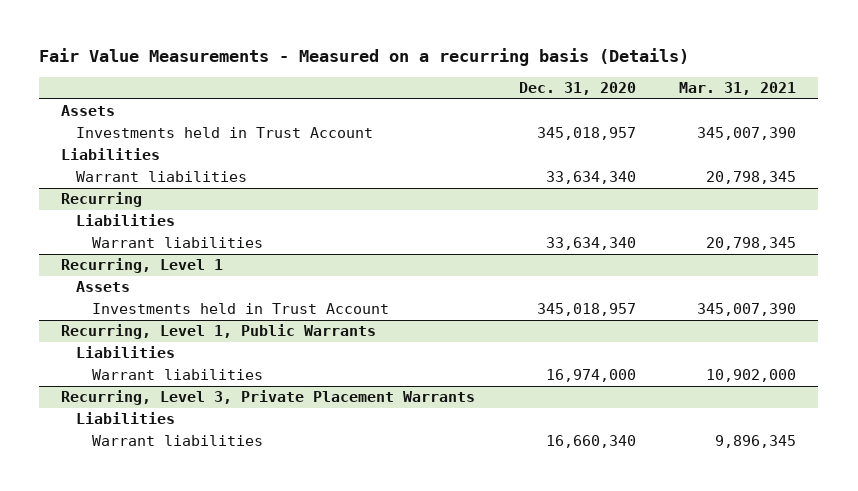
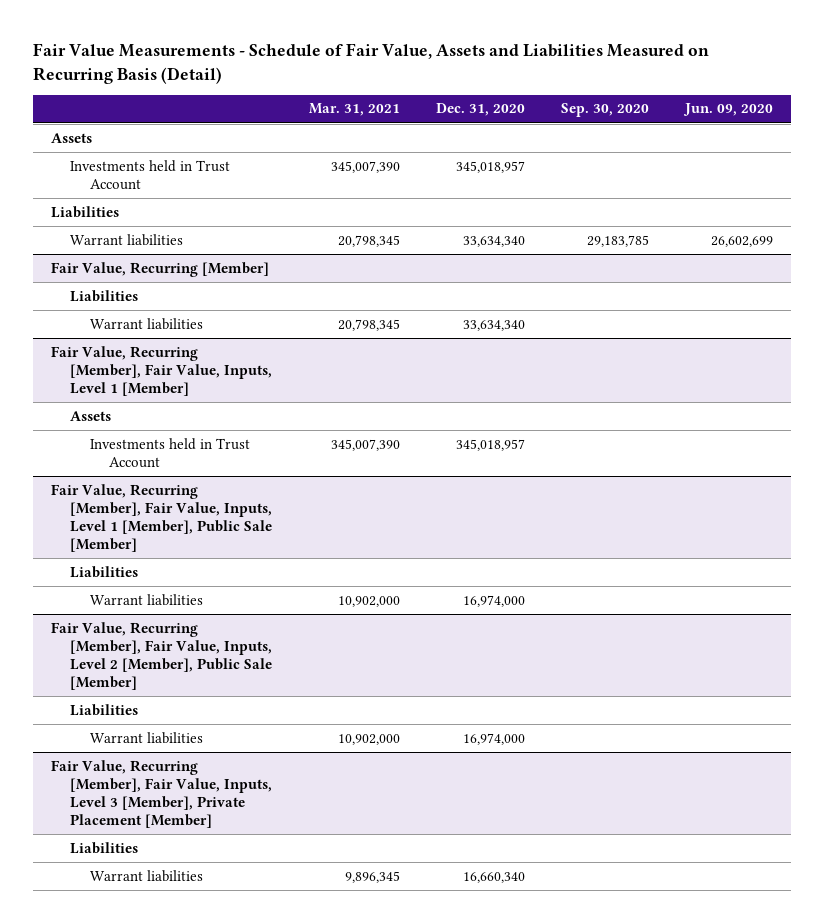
[39,48,690,67] Fair Value Measurements - Measured on a recurring basis (Details) -> [32,43,709,84] Fair Value Measurements - Schedule of Fair Value, Assets and Liabilities Measured on Recurring Basis (Detail)
none -> [561,103,650,118] Sep. 30, 2020
none -> [683,103,774,117] Jun. 09, 2020
[61,192,143,208] Recurring -> [51,261,270,277] Fair Value, Recurring [Member]
[61,258,224,274] Recurring, Level 1 -> none
none -> [51,345,273,397] Fair Value, Recurring [Member], Fair Value, Inputs, Level 1 [Member]
[61,324,377,340] Recurring, Level 1, Public Warrants -> none
none -> [51,483,273,553] Fair Value, Recurring [Member], Fair Value, Inputs, Level 1 [Member], Public Sale [Member]
[61,390,476,406] Recurring, Level 3, Private Placement Warrants -> none
none -> [51,621,273,691] Fair Value, Recurring [Member], Fair Value, Inputs, Level 2 [Member], Public Sale [Member]
none -> [89,731,203,744] Warrant liabilities
none -> [51,759,273,829] Fair Value, Recurring [Member], Fair Value, Inputs, Level 3 [Member], Private Placement [Member]
none -> [70,841,139,854] Liabilities

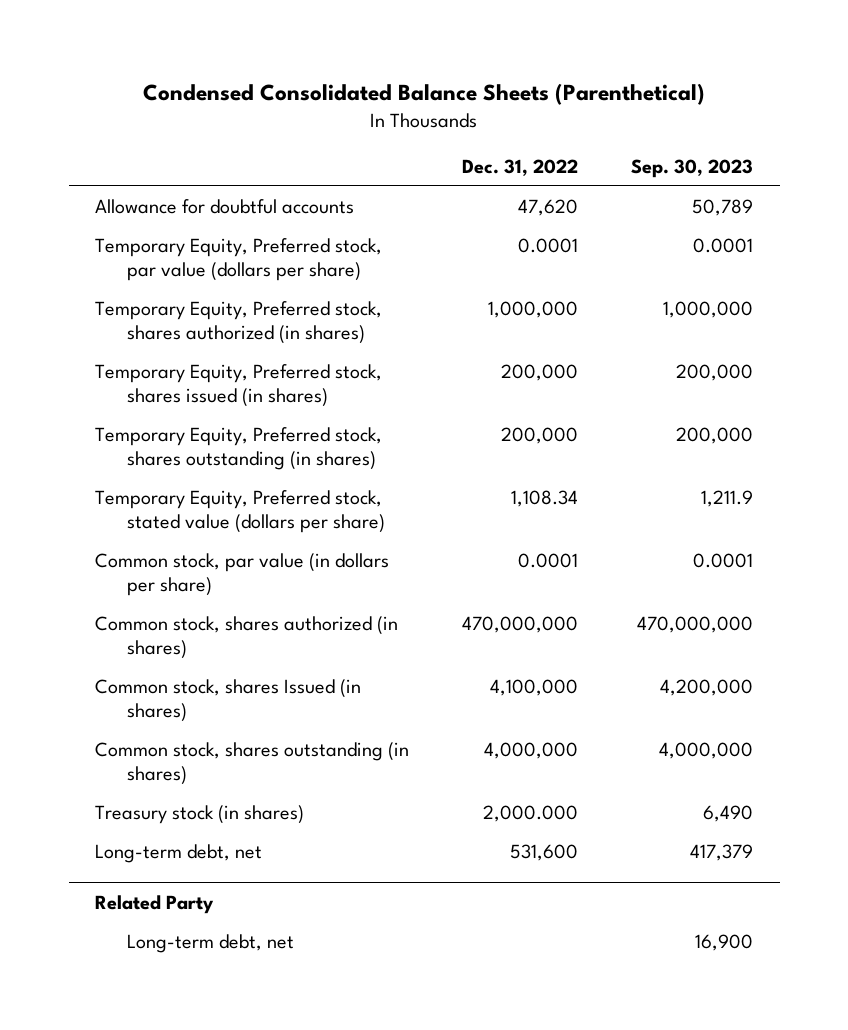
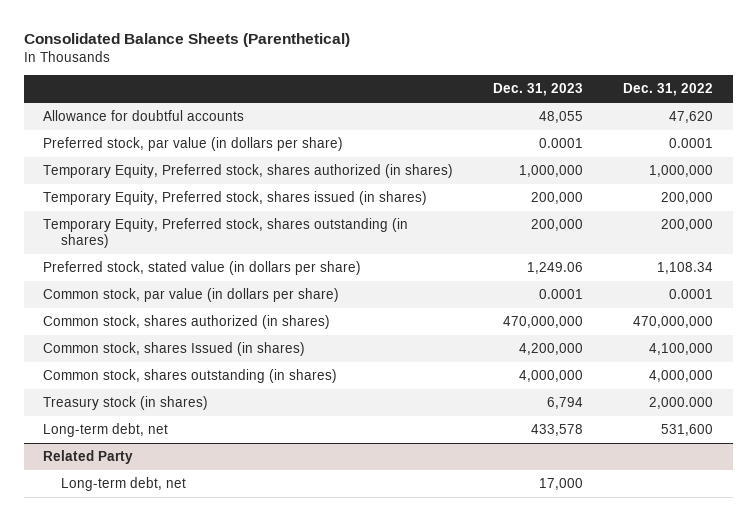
[143,82,706,105] Condensed Consolidated Balance Sheets (Parenthetical) -> [23,33,350,48] Consolidated Balance Sheets (Parenthetical)
[631,158,754,178] Sep. 30, 2023 -> none
none -> [493,83,584,97] Dec. 31, 2023
[95,238,383,281] Temporary Equity, Preferred stock, par value (dollars per share) -> [43,137,344,152] Preferred stock, par value (in dollars per share)
[95,490,385,533] Temporary Equity, Preferred stock, stated value (dollars per share) -> [43,261,362,276] Preferred stock, stated value (in dollars per share)

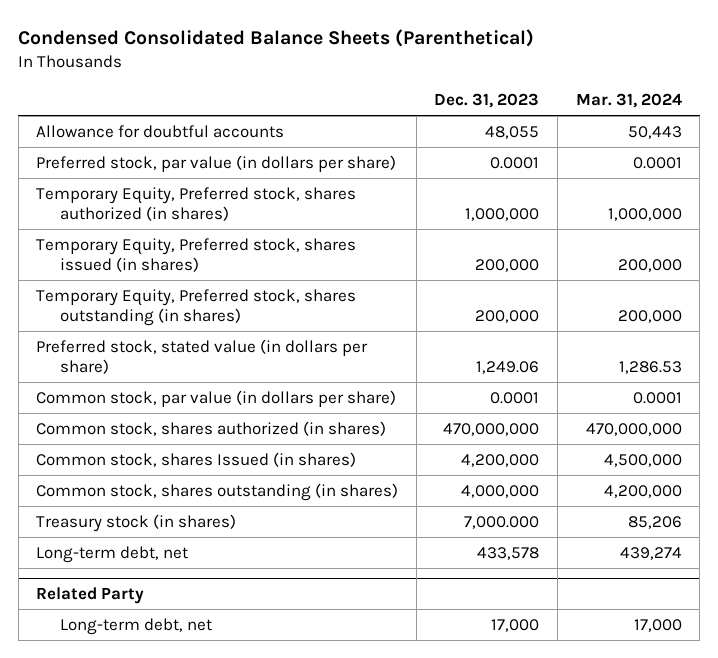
[23,33,350,48] Consolidated Balance Sheets (Parenthetical) -> [18,29,535,48] Condensed Consolidated Balance Sheets (Parenthetical)
[622,83,713,97] Dec. 31, 2022 -> none
none -> [575,92,682,108] Mar. 31, 2024
[547,397,584,410] 6,794 -> [464,515,540,529] 7,000.000

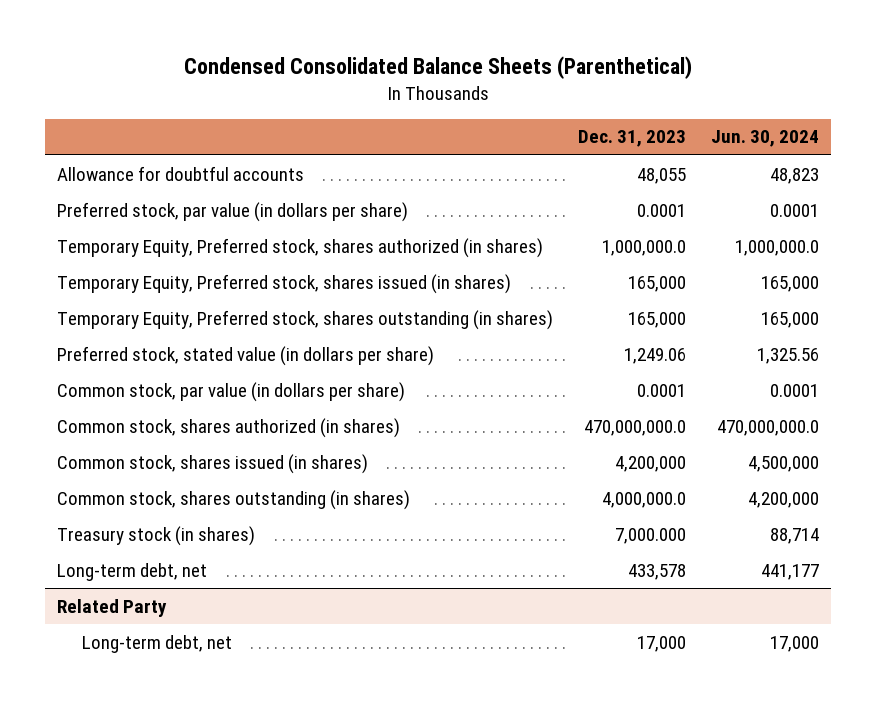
[575,92,682,108] Mar. 31, 2024 -> none
none -> [710,130,819,148] Jun. 30, 2024
[465,207,540,221] 1,000,000 -> [601,239,686,256] 1,000,000.0
[475,258,540,272] 200,000 -> [627,275,686,292] 165,000
[475,309,540,323] 200,000 -> [627,311,686,328] 165,000
[443,422,540,436] 470,000,000 -> [583,419,686,436] 470,000,000.0
[36,451,357,467] Common stock, shares Issued (in shares) -> [57,453,369,474] Common stock, shares issued (in shares)
[461,484,540,498] 4,000,000 -> [601,491,686,508] 4,000,000.0

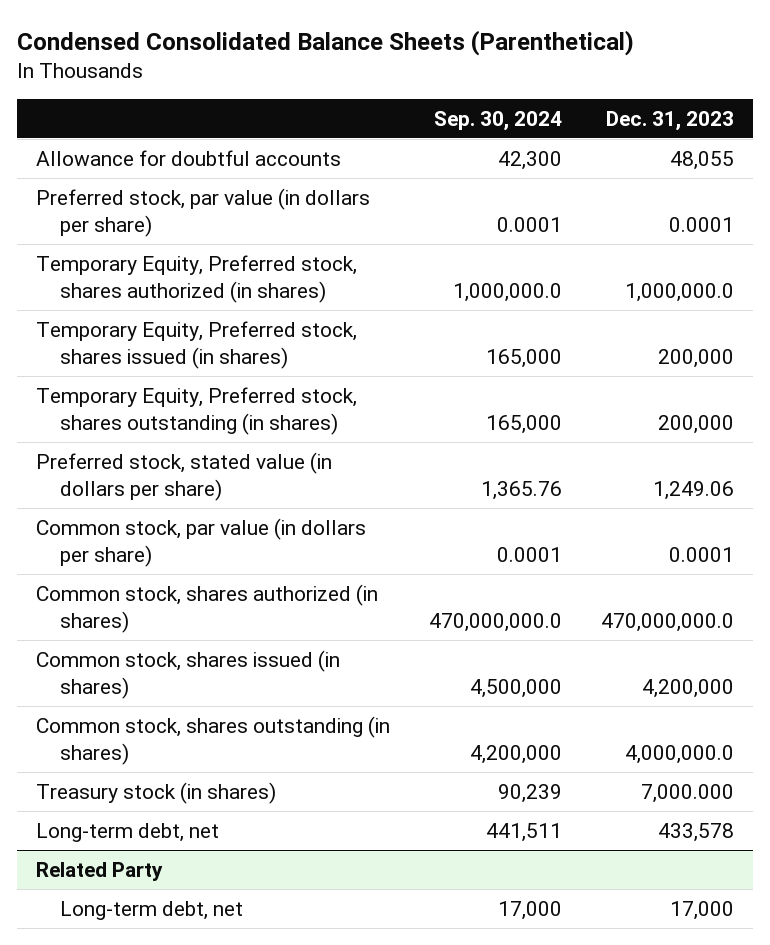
[710,130,819,148] Jun. 30, 2024 -> none
none -> [433,110,562,131] Sep. 30, 2024
[627,275,686,292] 165,000 -> [657,348,734,368] 200,000
[627,311,686,328] 165,000 -> [657,414,734,434] 200,000

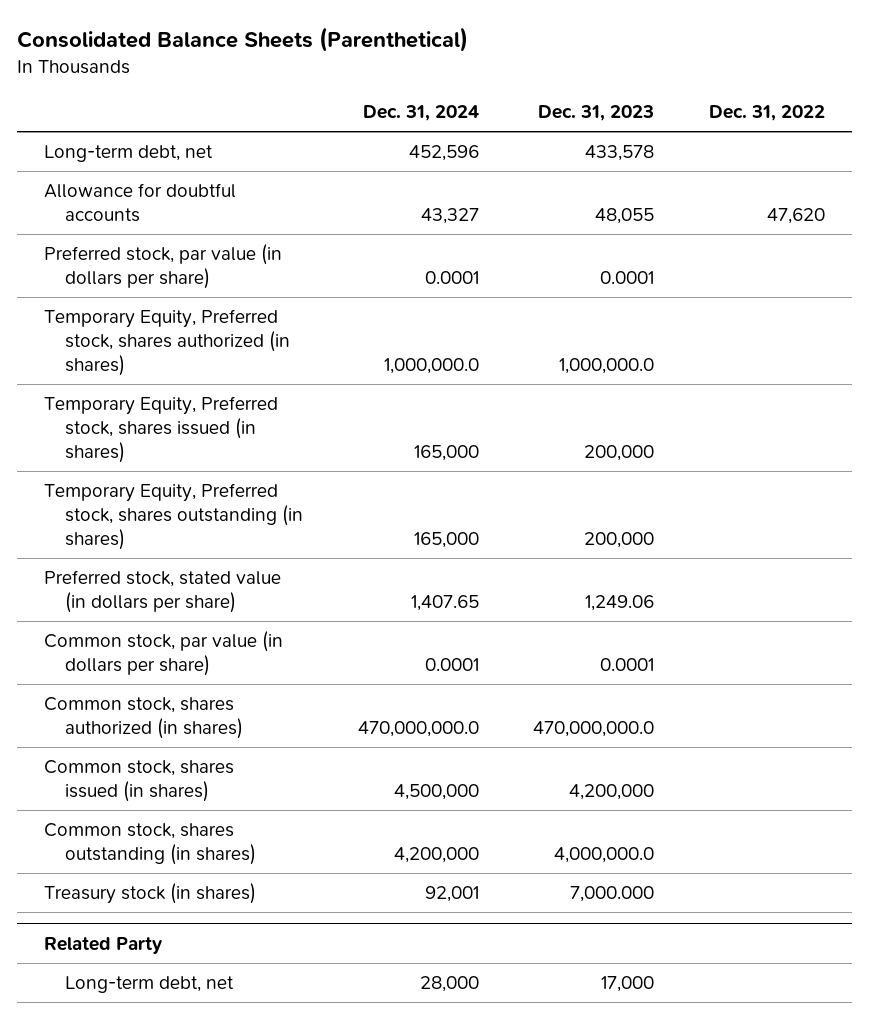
[17,29,635,56] Condensed Consolidated Balance Sheets (Parenthetical) -> [16,26,468,52] Consolidated Balance Sheets (Parenthetical)
[433,110,562,131] Sep. 30, 2024 -> none
none -> [362,104,479,121] Dec. 31, 2024
none -> [708,104,825,121] Dec. 31, 2022
[36,822,220,842] Long-term debt, net -> [44,145,214,163] Long-term debt, net

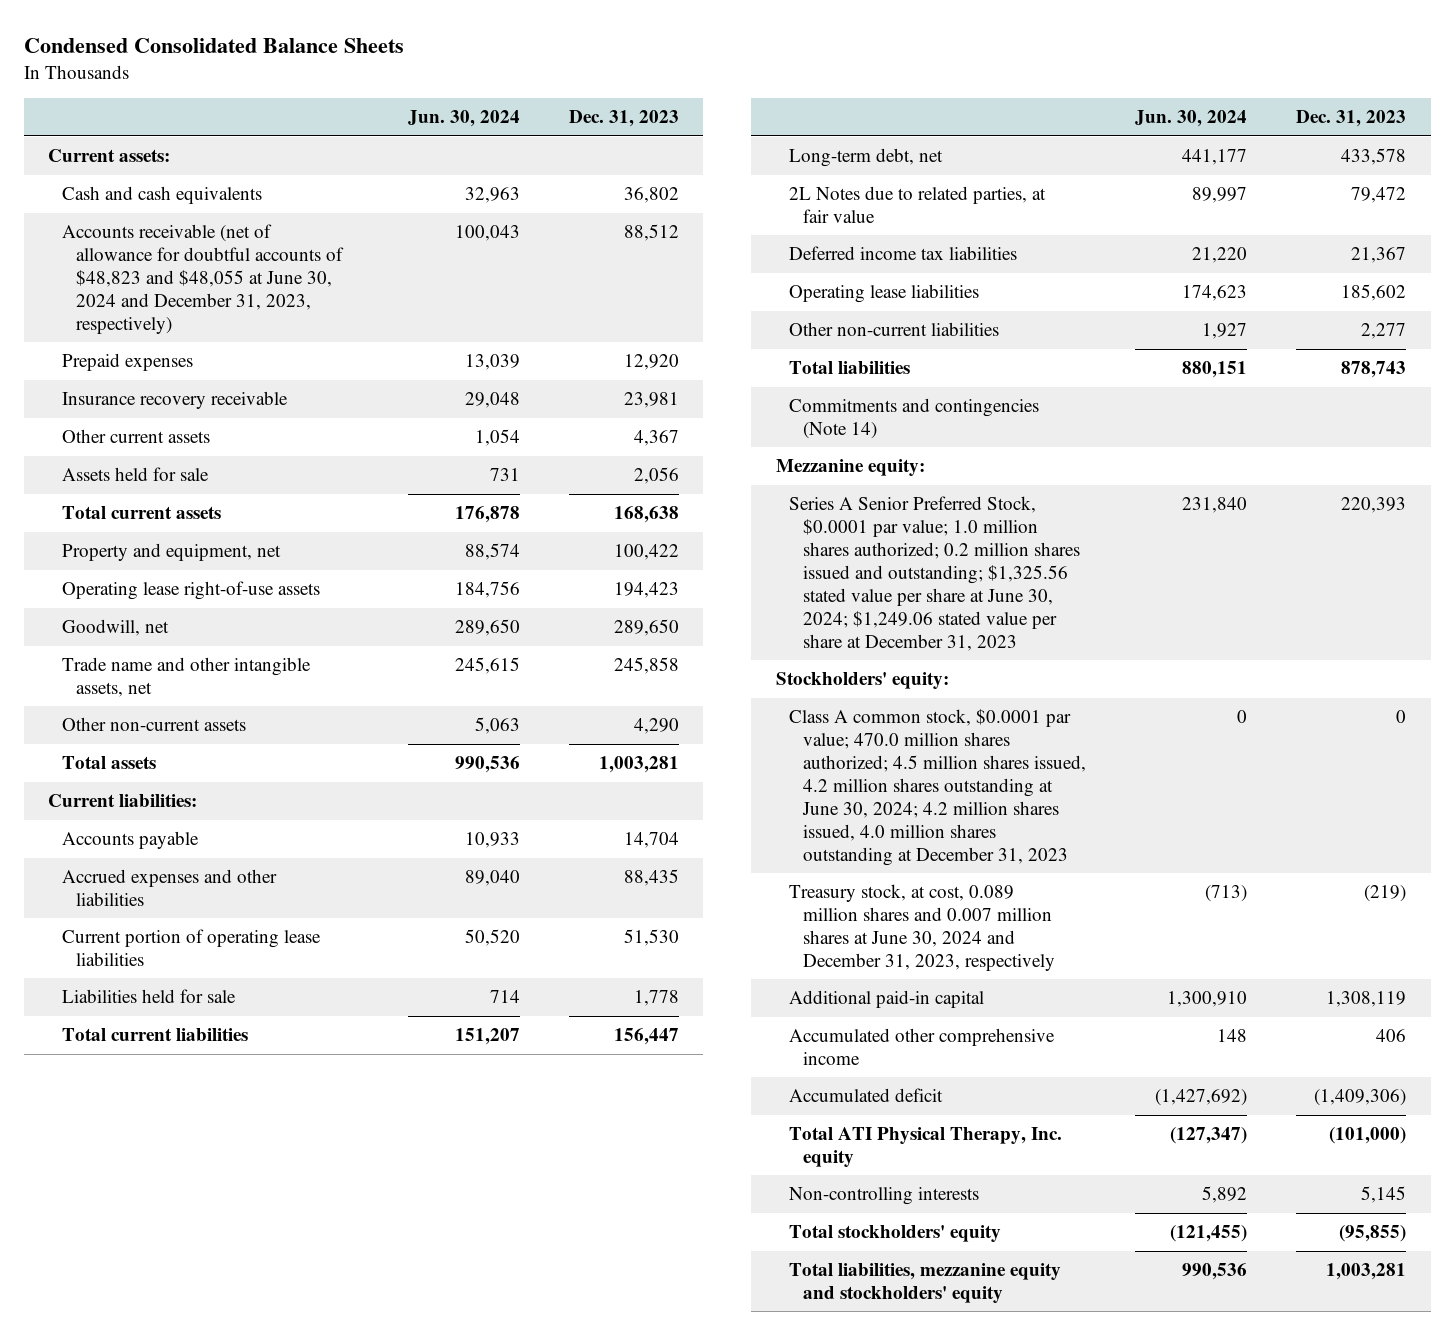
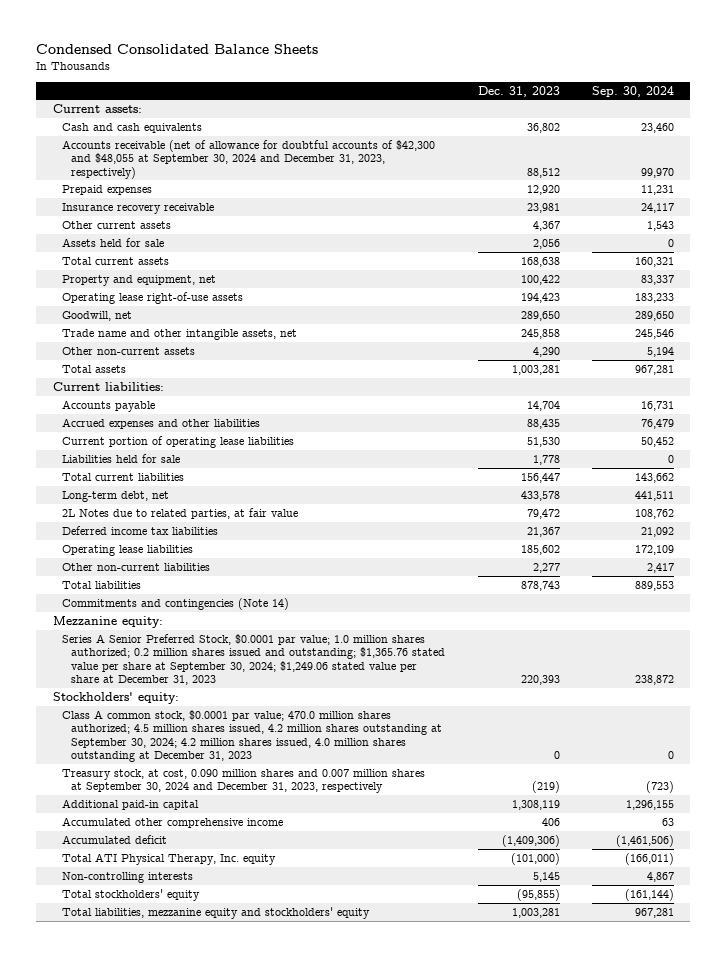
[407,110,520,128] Jun. 30, 2024 -> none
none -> [592,85,675,97] Sep. 30, 2024
[61,224,344,334] Accounts receivable (net of allowance for doubtful accounts of $48,823 and $48,055 at June 30, 2024 and December 31, 2023, respectively) -> [61,139,435,179] Accounts receivable (net of allowance for doubtful accounts of $42,300 and $48,055 at September 30, 2024 and December 31, 2023, respectively)
[789,496,1081,651] Series A Senior Preferred Stock, $0.0001 par value; 1.0 million shares authorized; 0.2 million shares issued and outstanding; $1,325.56 stated value per share at June 30, 2024; $1,249.06 stated value per share at December 31, 2023 -> [61,633,445,686] Series A Senior Preferred Stock, $0.0001 par value; 1.0 million shares authorized; 0.2 million shares issued and outstanding; $1,365.76 stated value per share at September 30, 2024; $1,249.06 stated value per share at December 31, 2023
[789,709,1087,866] Class A common stock, $0.0001 par value; 470.0 million shares authorized; 4.5 million shares issued, 4.2 million shares outstanding at June 30, 2024; 4.2 million shares issued, 4.0 million shares outstanding at December 31, 2023 -> [61,709,442,763] Class A common stock, $0.0001 par value; 470.0 million shares authorized; 4.5 million shares issued, 4.2 million shares outstanding at September 30, 2024; 4.2 million shares issued, 4.0 million shares outstanding at December 31, 2023
[789,884,1056,971] Treasury stock, at cost, 0.089 million shares and 0.007 million shares at June 30, 2024 and December 31, 2023, respectively -> [61,768,425,794] Treasury stock, at cost, 0.090 million shares and 0.007 million shares at September 30, 2024 and December 31, 2023, respectively

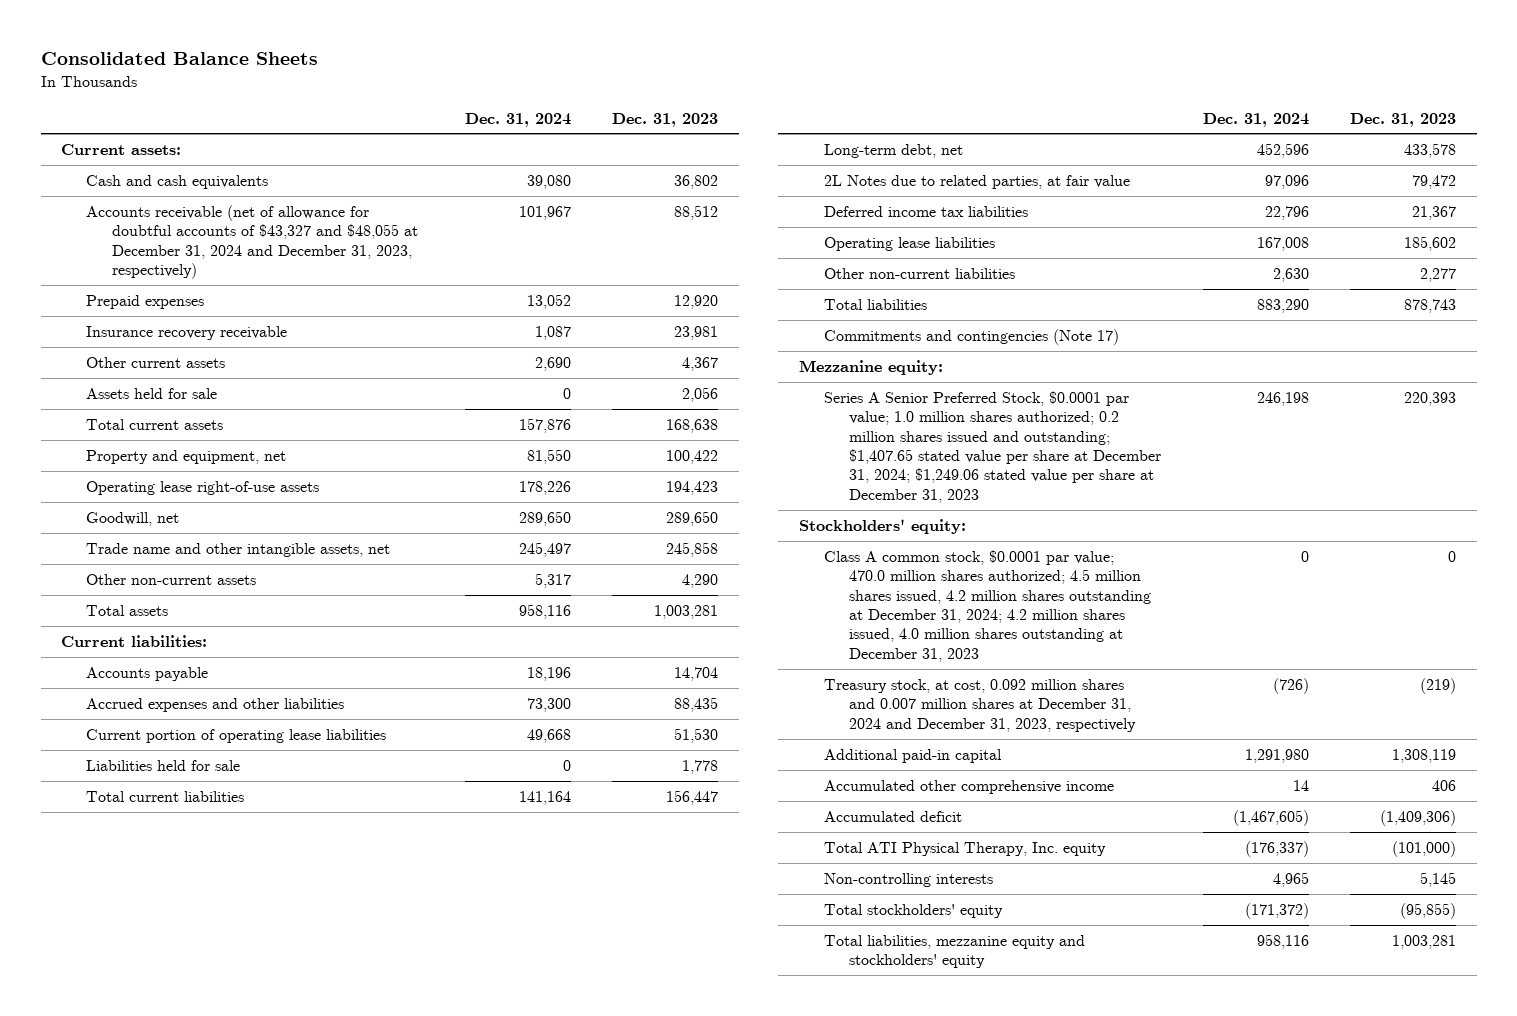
[36,44,319,55] Condensed Consolidated Balance Sheets -> [40,52,318,66] Consolidated Balance Sheets
[592,85,675,97] Sep. 30, 2024 -> none
none -> [464,112,571,127] Dec. 31, 2024
[61,139,435,179] Accounts receivable (net of allowance for doubtful accounts of $42,300 and $48,055 at September 30, 2024 and December 31, 2023, respectively) -> [86,204,418,280] Accounts receivable (net of allowance for doubtful accounts of $43,327 and $48,055 at December 31, 2024 and December 31, 2023, respectively)
[61,597,289,610] Commitments and contingencies (Note 14) -> [824,328,1120,345] Commitments and contingencies (Note 17)
[61,633,445,686] Series A Senior Preferred Stock, $0.0001 par value; 1.0 million shares authorized; 0.2 million shares issued and outstanding; $1,365.76 stated value per share at September 30, 2024; $1,249.06 stated value per share at December 31, 2023 -> [824,390,1162,503] Series A Senior Preferred Stock, $0.0001 par value; 1.0 million shares authorized; 0.2 million shares issued and outstanding; $1,407.65 stated value per share at December 31, 2024; $1,249.06 stated value per share at December 31, 2023
[61,709,442,763] Class A common stock, $0.0001 par value; 470.0 million shares authorized; 4.5 million shares issued, 4.2 million shares outstanding at September 30, 2024; 4.2 million shares issued, 4.0 million shares outstanding at December 31, 2023 -> [824,549,1152,662] Class A common stock, $0.0001 par value; 470.0 million shares authorized; 4.5 million shares issued, 4.2 million shares outstanding at December 31, 2024; 4.2 million shares issued, 4.0 million shares outstanding at December 31, 2023
[61,768,425,794] Treasury stock, at cost, 0.090 million shares and 0.007 million shares at September 30, 2024 and December 31, 2023, respectively -> [824,678,1137,732] Treasury stock, at cost, 0.092 million shares and 0.007 million shares at December 31, 2024 and December 31, 2023, respectively

